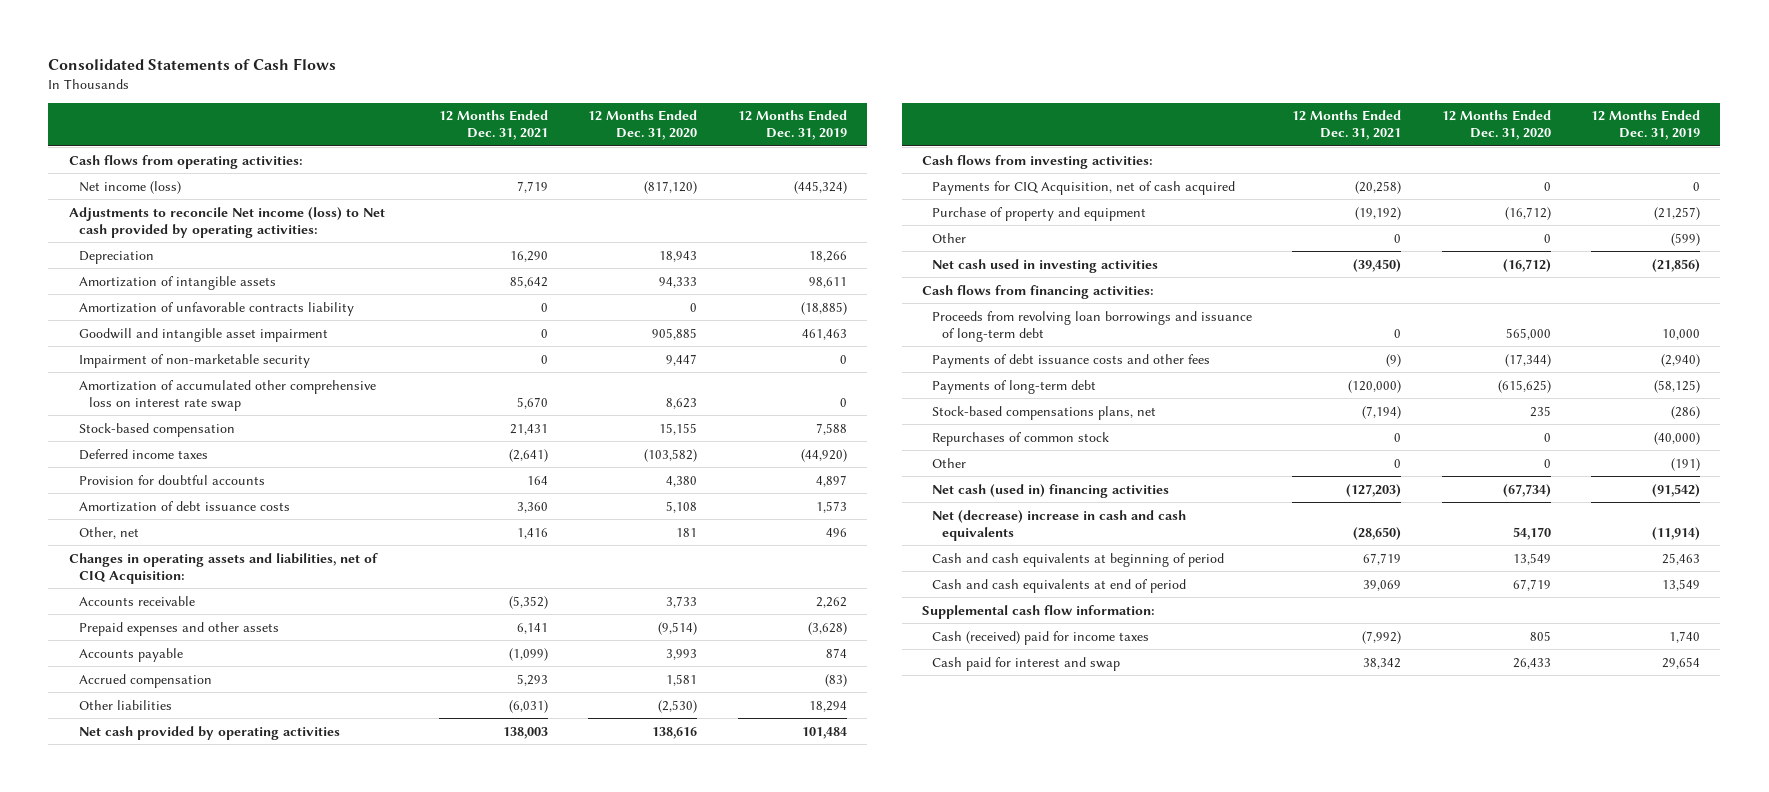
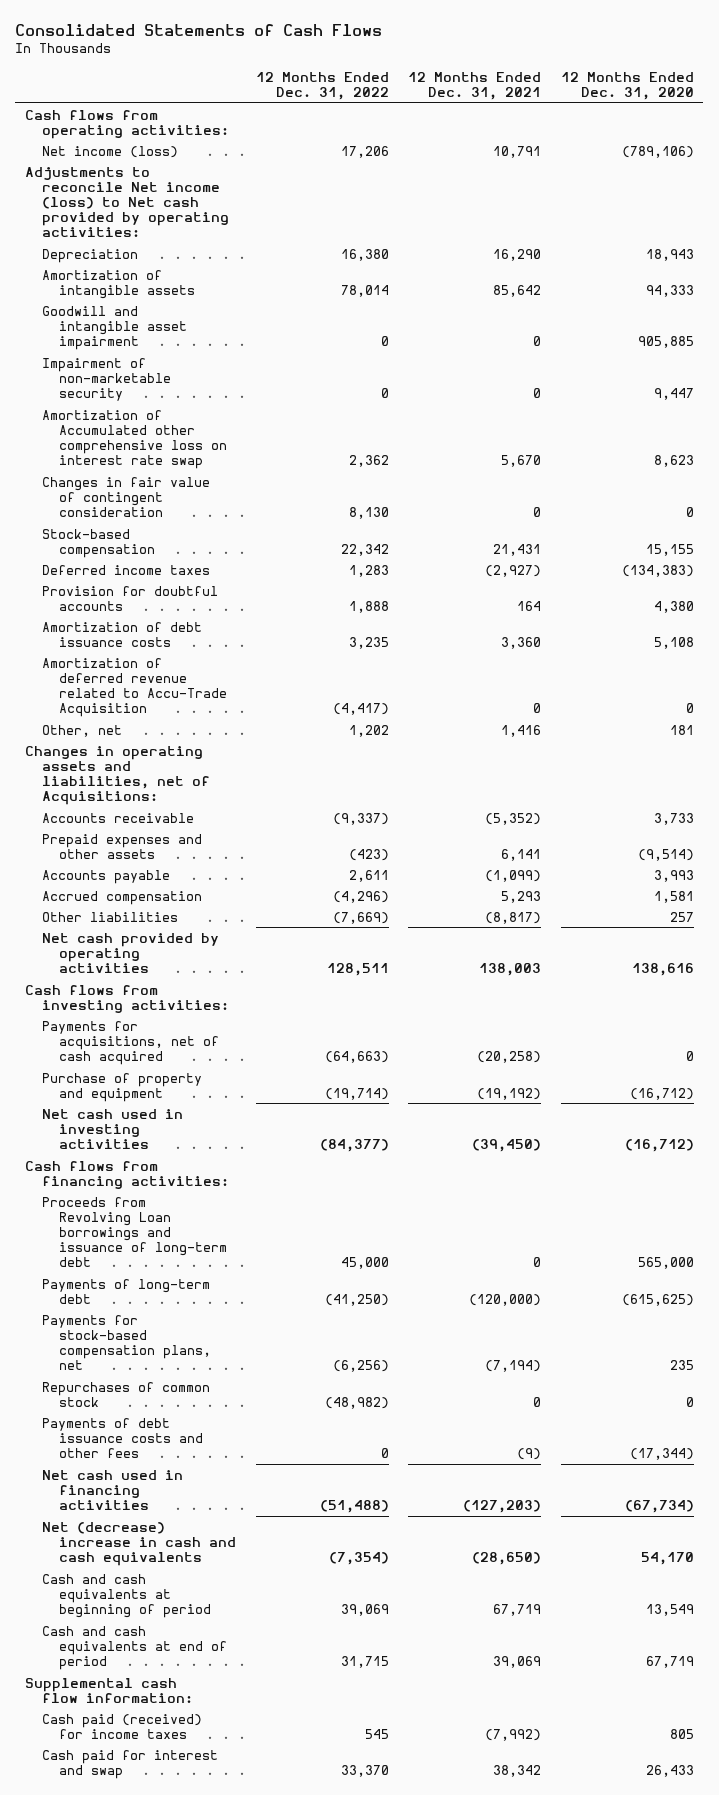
[737,110,847,141] 12 Months Ended Dec. 31, 2019 -> none
none -> [255,72,389,101] 12 Months Ended Dec. 31, 2022
[517,180,549,193] 7,719 -> [493,145,542,158] 10,791
[644,180,698,194] (817,120) -> [621,145,694,158] (789,106)
[78,301,354,316] Amortization of unfavorable contracts liability -> none
[78,379,376,411] Amortization of accumulated other comprehensive loss on interest rate swap -> [42,409,228,469] Amortization of Accumulated other comprehensive loss on interest rate swap
none -> [42,476,211,517] Changes in fair value of contingent consideration
[509,448,549,462] (2,641) -> [485,564,542,577] (2,927)
[644,448,698,462] (103,582) -> [621,564,694,577] (134,383)
none -> [42,657,228,717] Amortization of deferred revenue related to Accu-Trade Acquisition
[68,552,378,584] Changes in operating assets and liabilities, net of CIQ Acquisition: -> [24,745,211,805] Changes in operating assets and liabilities, net of Acquisitions:
[509,699,549,713] (6,031) -> [485,911,542,924] (8,817)
[658,699,698,713] (2,530) -> [669,911,694,922] 257
[931,180,1235,195] Payments for CIQ Acquisition, net of cash acquired -> [42,1020,220,1065] Payments for acquisitions, net of cash acquired
[931,232,966,243] Other -> none
[931,310,1252,342] Proceeds from revolving loan borrowings and issuance of long-term debt -> [42,1196,228,1268] Proceeds from Revolving Loan borrowings and issuance of long-term debt
[931,405,1156,420] Stock-based compensations plans, net -> [42,1314,212,1370] Payments for stock-based compensation plans, net
[931,457,966,468] Other -> none
[931,353,1210,368] Payments of debt issuance costs and other fees -> [42,1417,204,1458] Payments of debt issuance costs and other fees
[931,483,1169,498] Net cash (used in) financing activities -> [42,1469,184,1510] Net cash used in financing activities
[931,630,1149,645] Cash (received) paid for income taxes -> [42,1713,203,1739] Cash paid (received) for income taxes

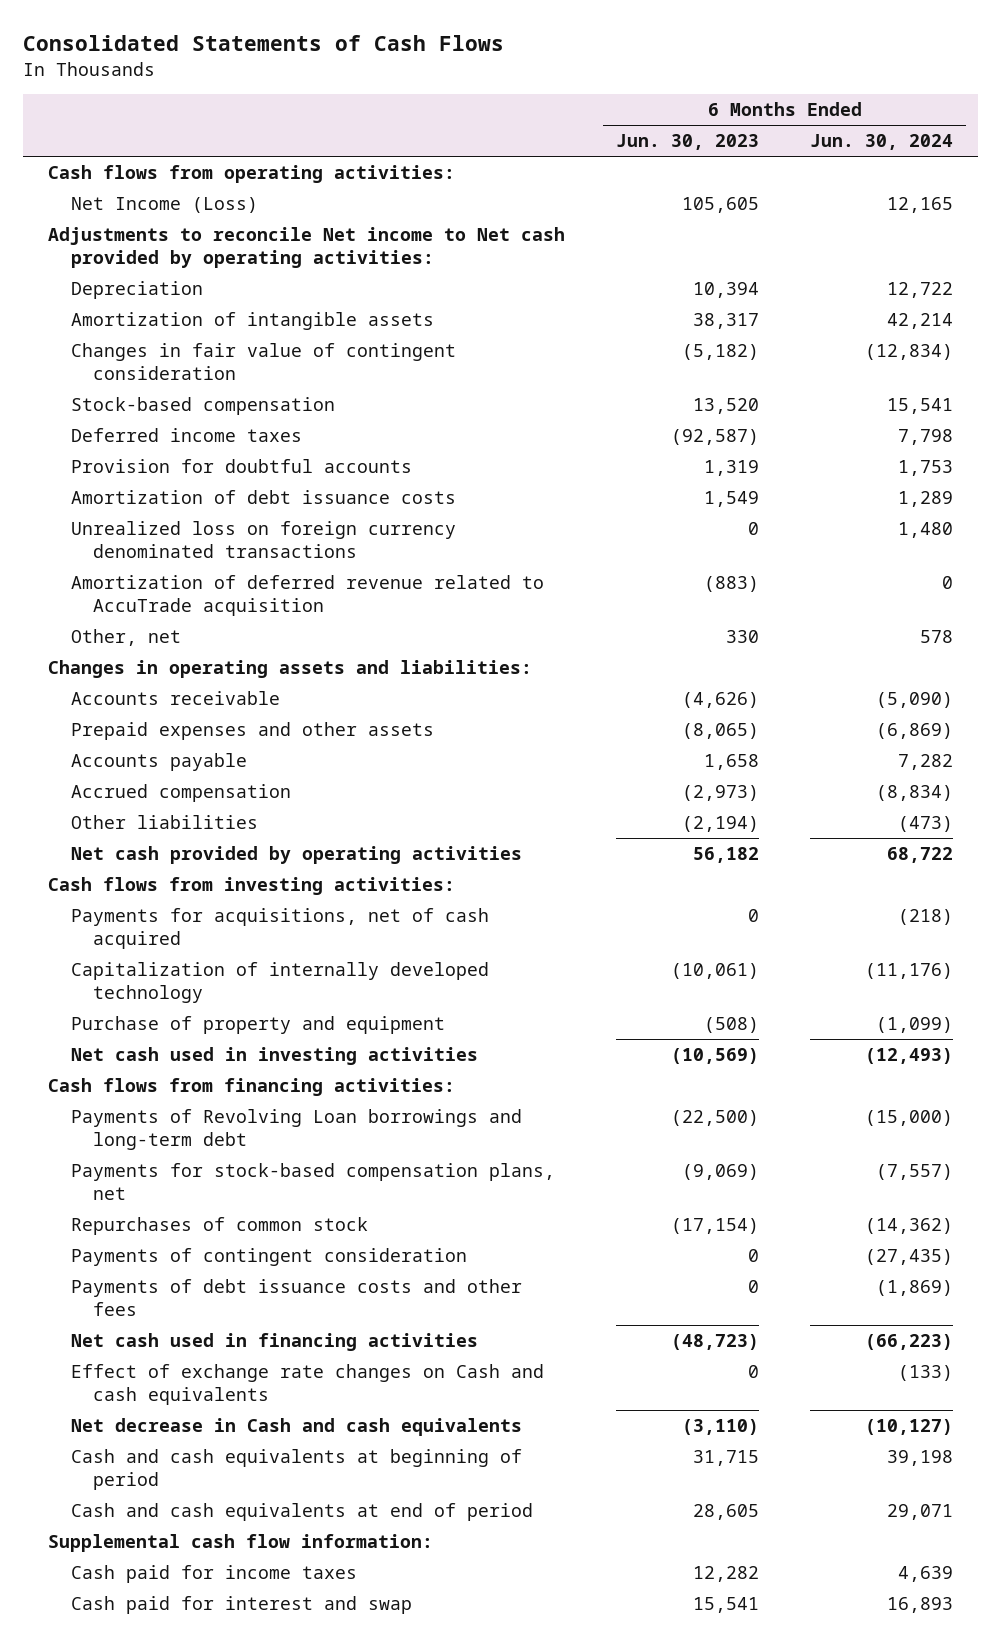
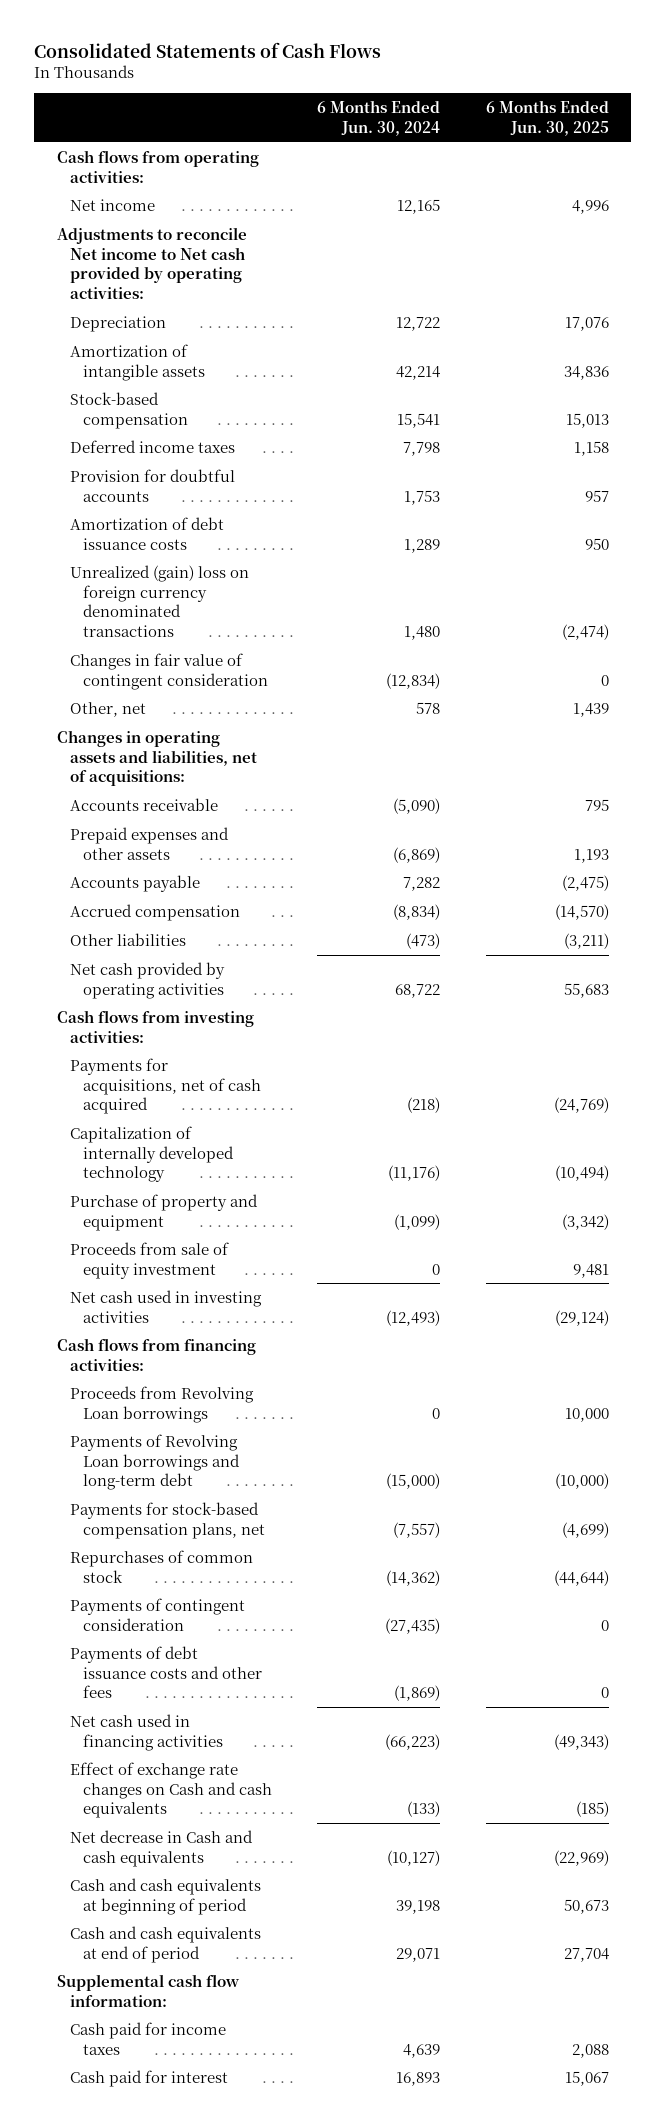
[616,134,760,151] Jun. 30, 2023 -> none
none -> [485,100,609,136] 6 Months Ended Jun. 30, 2025
[70,197,258,214] Net Income (Loss) -> [69,198,155,211] Net income
[70,575,544,617] Amortization of deferred revenue related to AccuTrade acquisition -> none
[70,521,456,559] Unrealized loss on foreign currency denominated transactions -> [69,564,249,637] Unrealized (gain) loss on foreign currency denominated transactions
[70,343,456,381] Changes in fair value of contingent consideration -> [69,652,268,690] Changes in fair value of contingent consideration
[48,660,533,679] Changes in operating assets and liabilities: -> [56,729,257,787] Changes in operating assets and liabilities, net of acquisitions:
none -> [69,1241,229,1279] Proceeds from sale of equity investment
none -> [69,1385,254,1423] Proceeds from Revolving Loan borrowings
[70,1596,412,1615] Cash paid for interest and swap -> [69,2069,228,2087] Cash paid for interest

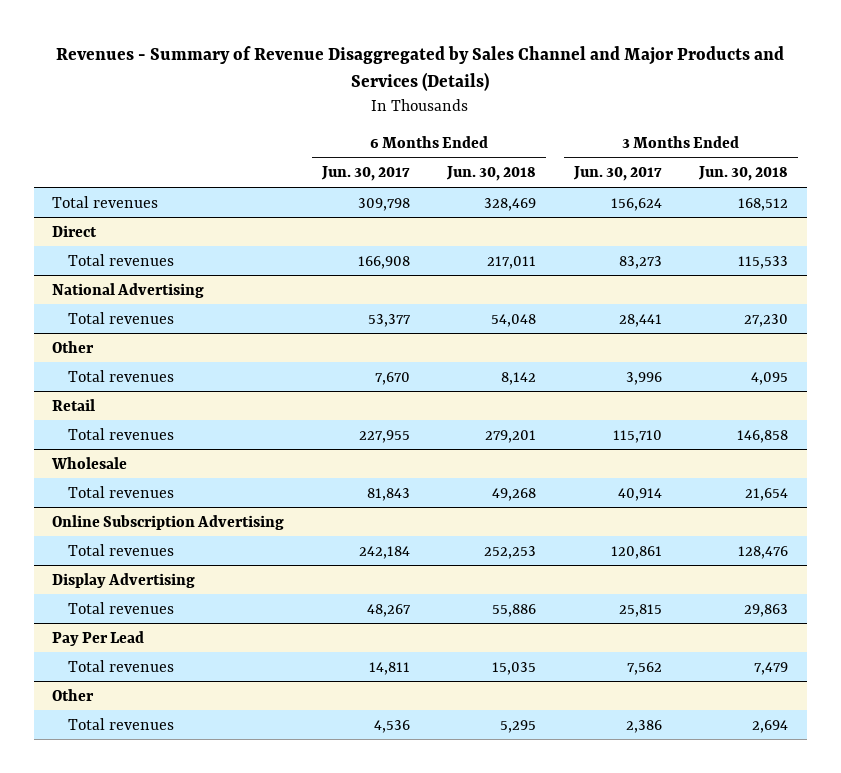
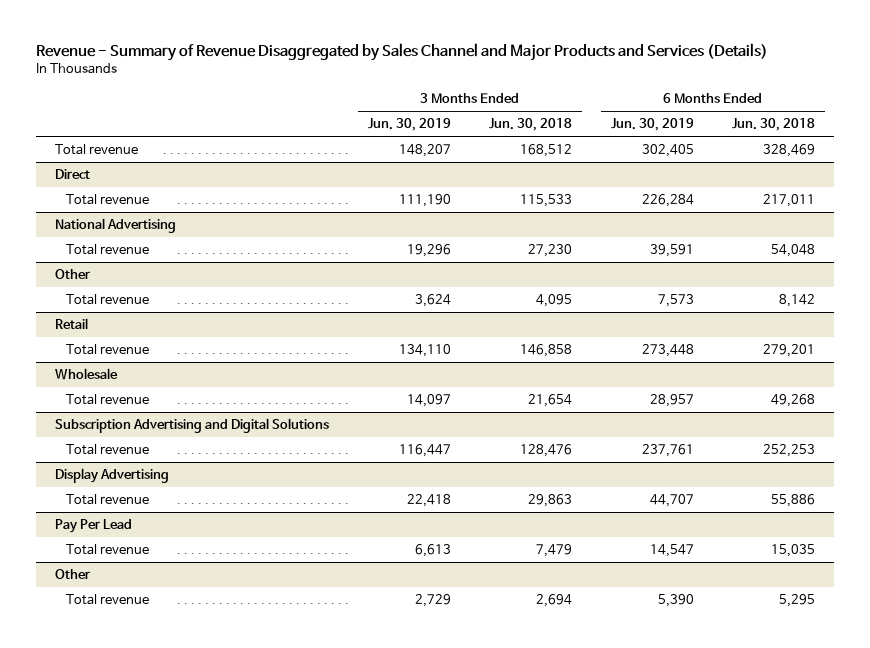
[56,46,785,92] Revenues - Summary of Revenue Disaggregated by Sales Channel and Major Products and Services (Details) -> [36,43,769,62] Revenue - Summary of Revenue Disaggregated by Sales Channel and Major Products and Services (Details)
[320,166,410,182] Jun. 30, 2017 -> none
[572,166,662,182] Jun. 30, 2017 -> none
none -> [367,118,451,132] Jun. 30, 2019
none -> [610,118,694,132] Jun. 30, 2019
[52,195,159,208] Total revenues -> [55,144,139,156] Total revenue
[67,253,174,266] Total revenues -> [66,194,150,206] Total revenue
[67,311,174,324] Total revenues -> [66,244,150,256] Total revenue
[67,369,174,382] Total revenues -> [66,294,150,306] Total revenue
[67,427,174,440] Total revenues -> [66,344,150,356] Total revenue
[52,514,285,530] Online Subscription Advertising -> none
[67,485,174,498] Total revenues -> [66,394,150,406] Total revenue
none -> [55,418,330,434] Subscription Advertising and Digital Solutions
[67,543,174,556] Total revenues -> [66,444,150,456] Total revenue
[67,601,174,614] Total revenues -> [66,494,150,506] Total revenue
[67,659,174,672] Total revenues -> [66,544,150,556] Total revenue
[67,717,174,730] Total revenues -> [66,594,150,606] Total revenue

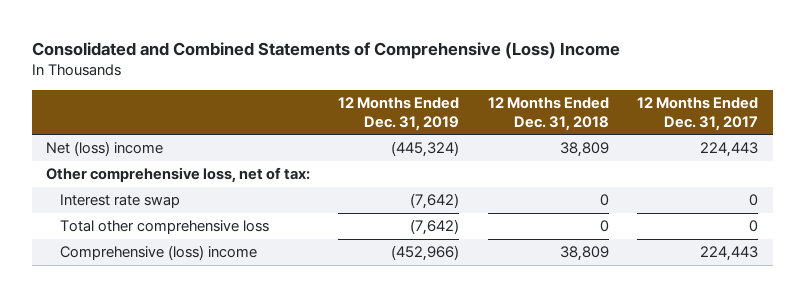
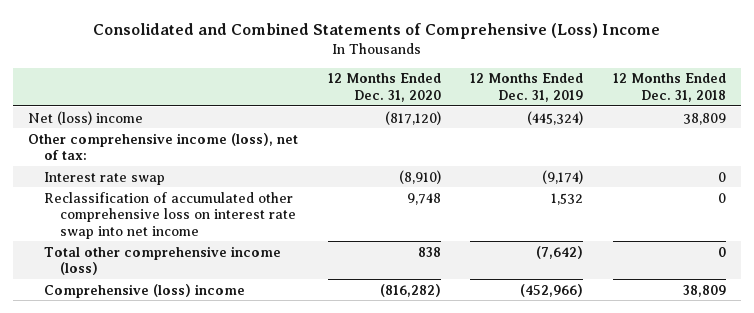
[637,97,759,131] 12 Months Ended Dec. 31, 2017 -> none
none -> [327,73,441,102] 12 Months Ended Dec. 31, 2020
[45,167,310,184] Other comprehensive loss, net of tax: -> [27,132,298,161] Other comprehensive income (loss), net of tax:
[410,193,460,210] (7,642) -> [542,169,584,184] (9,174)
none -> [43,191,296,239] Reclassification of accumulated other comprehensive loss on interest rate swap into net income
[59,220,269,235] Total other comprehensive loss -> [43,245,281,276] Total other comprehensive income (loss)

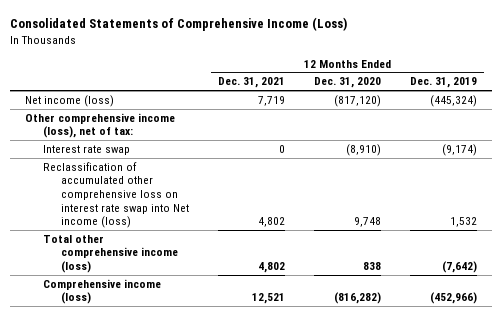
[93,22,661,39] Consolidated and Combined Statements of Comprehensive (Loss) Income -> [10,17,348,32] Consolidated Statements of Comprehensive Income (Loss)
[613,73,727,102] 12 Months Ended Dec. 31, 2018 -> none
none -> [217,77,285,89] Dec. 31, 2021
[27,110,143,125] Net (loss) income -> [24,94,114,107] Net income (loss)
[43,191,296,239] Reclassification of accumulated other comprehensive loss on interest rate swap into net income -> [42,161,189,229] Reclassification of accumulated other comprehensive loss on interest rate swap into Net income (loss)
[43,283,245,298] Comprehensive (loss) income -> [42,278,161,305] Comprehensive income (loss)

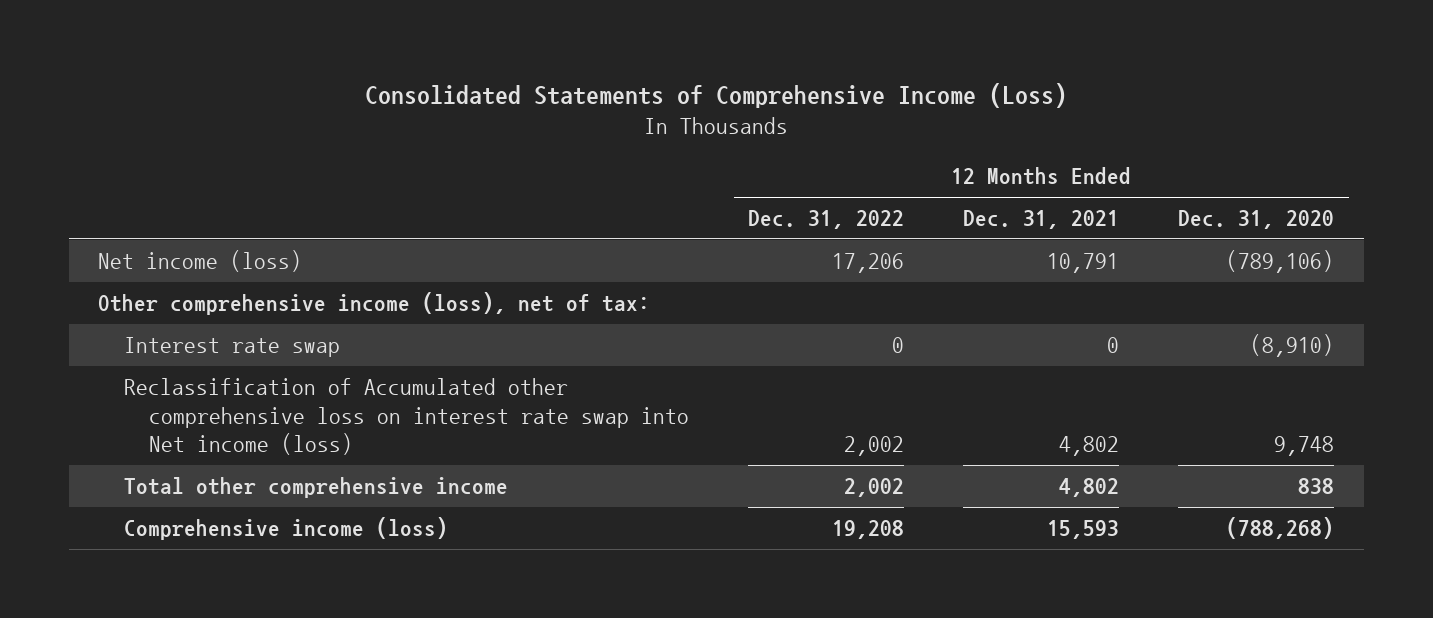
[410,77,478,89] Dec. 31, 2019 -> none
none -> [748,210,905,230] Dec. 31, 2022
[257,95,285,106] 7,719 -> [1047,252,1120,273] 10,791
[334,94,382,107] (817,120) -> [1226,249,1335,273] (789,106)
[42,161,189,229] Reclassification of accumulated other comprehensive loss on interest rate swap into Net income (loss) -> [123,377,690,456] Reclassification of Accumulated other comprehensive loss on interest rate swap into Net income (loss)
[42,234,178,274] Total other comprehensive income (loss) -> [123,476,508,498] Total other comprehensive income
[251,293,285,305] 12,521 -> [1047,519,1120,539] 15,593
[334,292,382,305] (816,282) -> [1226,516,1335,539] (788,268)

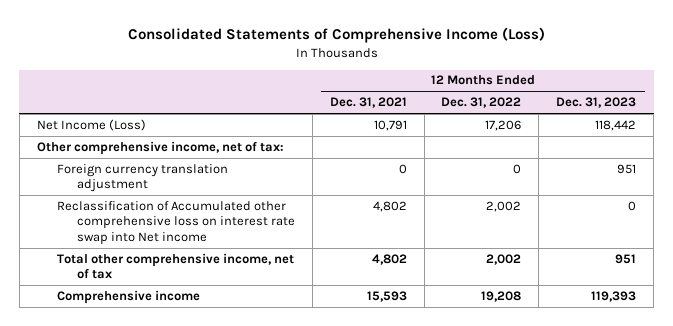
[1178,210,1335,230] Dec. 31, 2020 -> none
none -> [556,97,637,109] Dec. 31, 2023
[123,336,340,357] Interest rate swap -> none
[98,249,303,272] Net income (loss) -> [36,118,146,131] Net Income (Loss)
[98,291,651,315] Other comprehensive income (loss), net of tax: -> [36,140,284,155] Other comprehensive income, net of tax:
none -> [56,163,228,193] Foreign currency translation adjustment
[123,377,690,456] Reclassification of Accumulated other comprehensive loss on interest rate swap into Net income (loss) -> [56,200,295,246] Reclassification of Accumulated other comprehensive loss on interest rate swap into Net income
[123,476,508,498] Total other comprehensive income -> [56,252,294,280] Total other comprehensive income, net of tax
[123,516,448,540] Comprehensive income (loss) -> [56,289,200,304] Comprehensive income

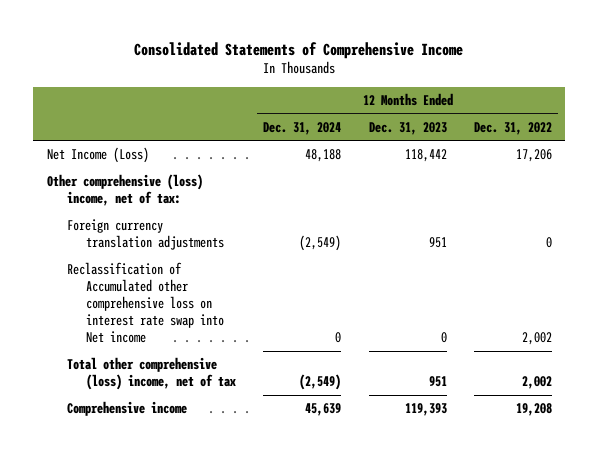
[127,27,545,44] Consolidated Statements of Comprehensive Income (Loss) -> [134,41,464,59] Consolidated Statements of Comprehensive Income
[329,97,407,109] Dec. 31, 2021 -> none
none -> [263,121,342,135] Dec. 31, 2024
[36,140,284,155] Other comprehensive income, net of tax: -> [46,174,203,207] Other comprehensive (loss) income, net of tax:
[56,163,228,193] Foreign currency translation adjustment -> [66,219,225,251] Foreign currency translation adjustments
[56,252,294,280] Total other comprehensive income, net of tax -> [66,357,237,391] Total other comprehensive (loss) income, net of tax

